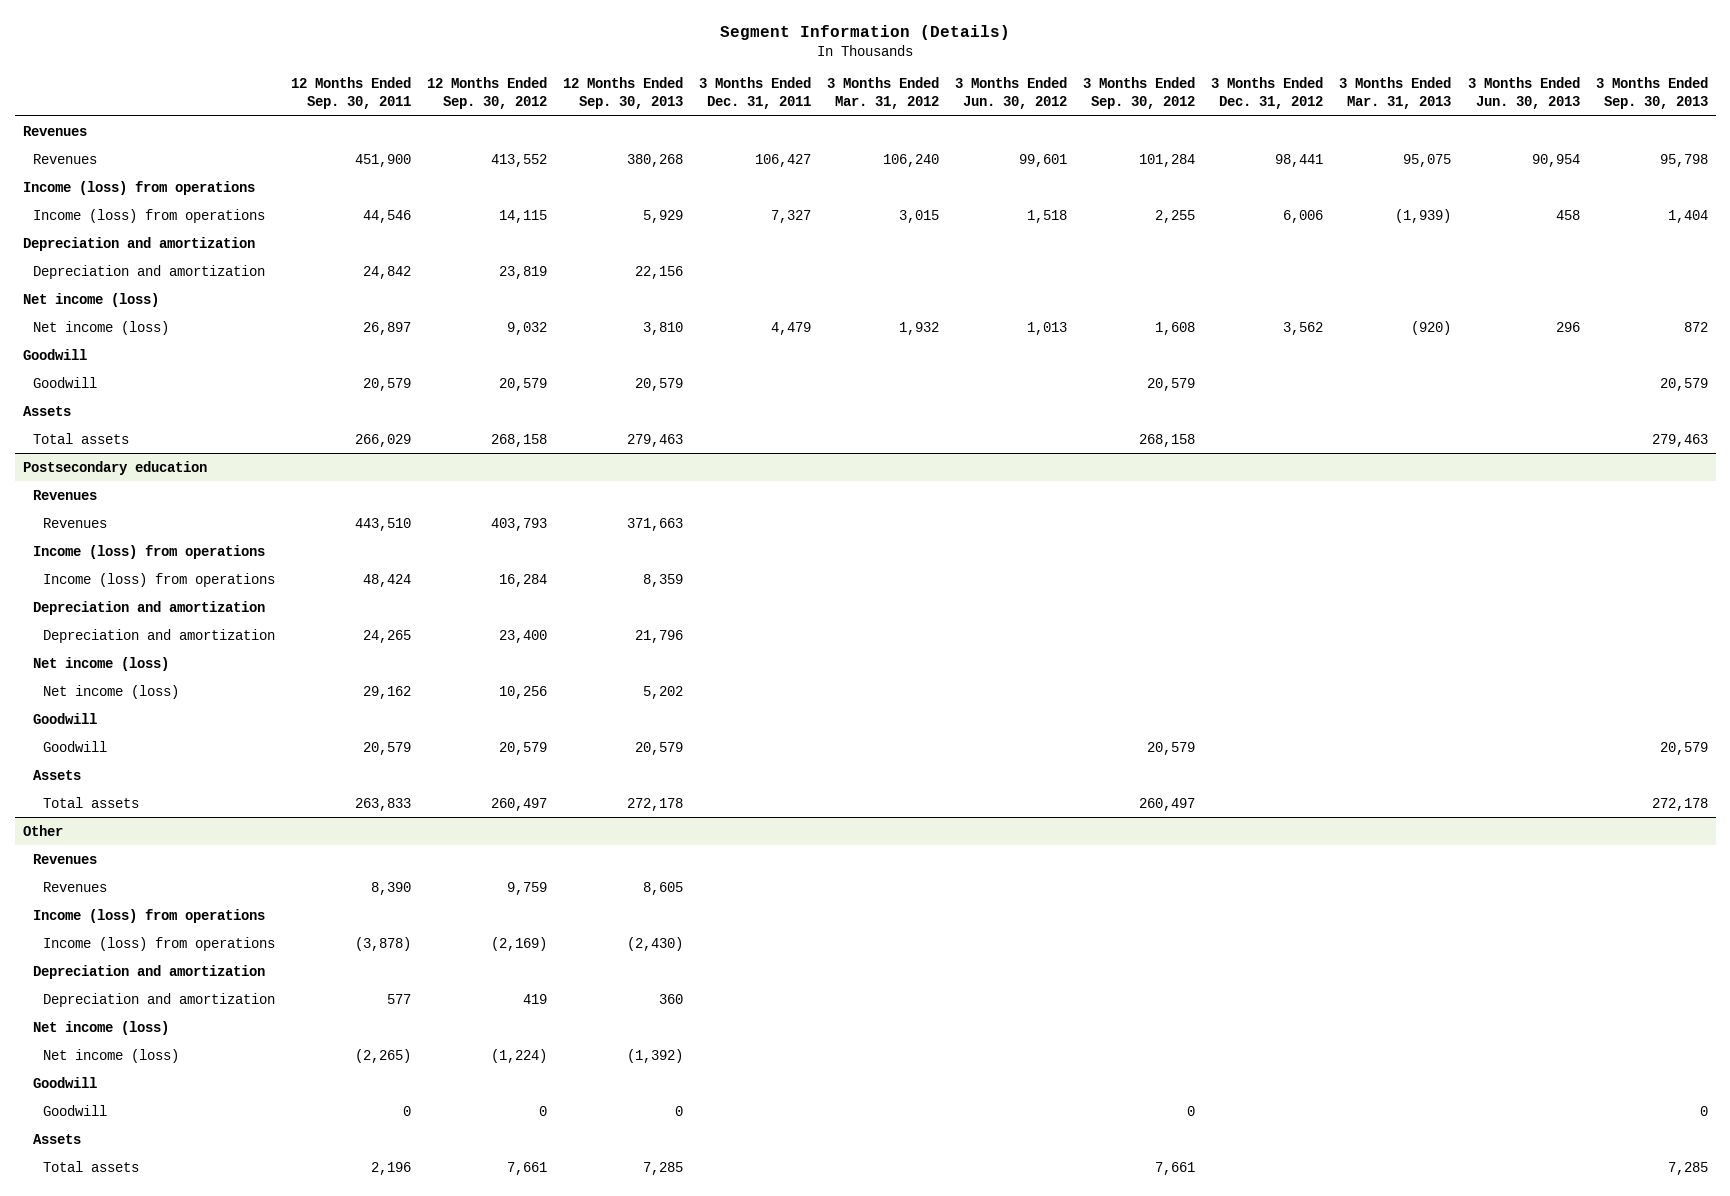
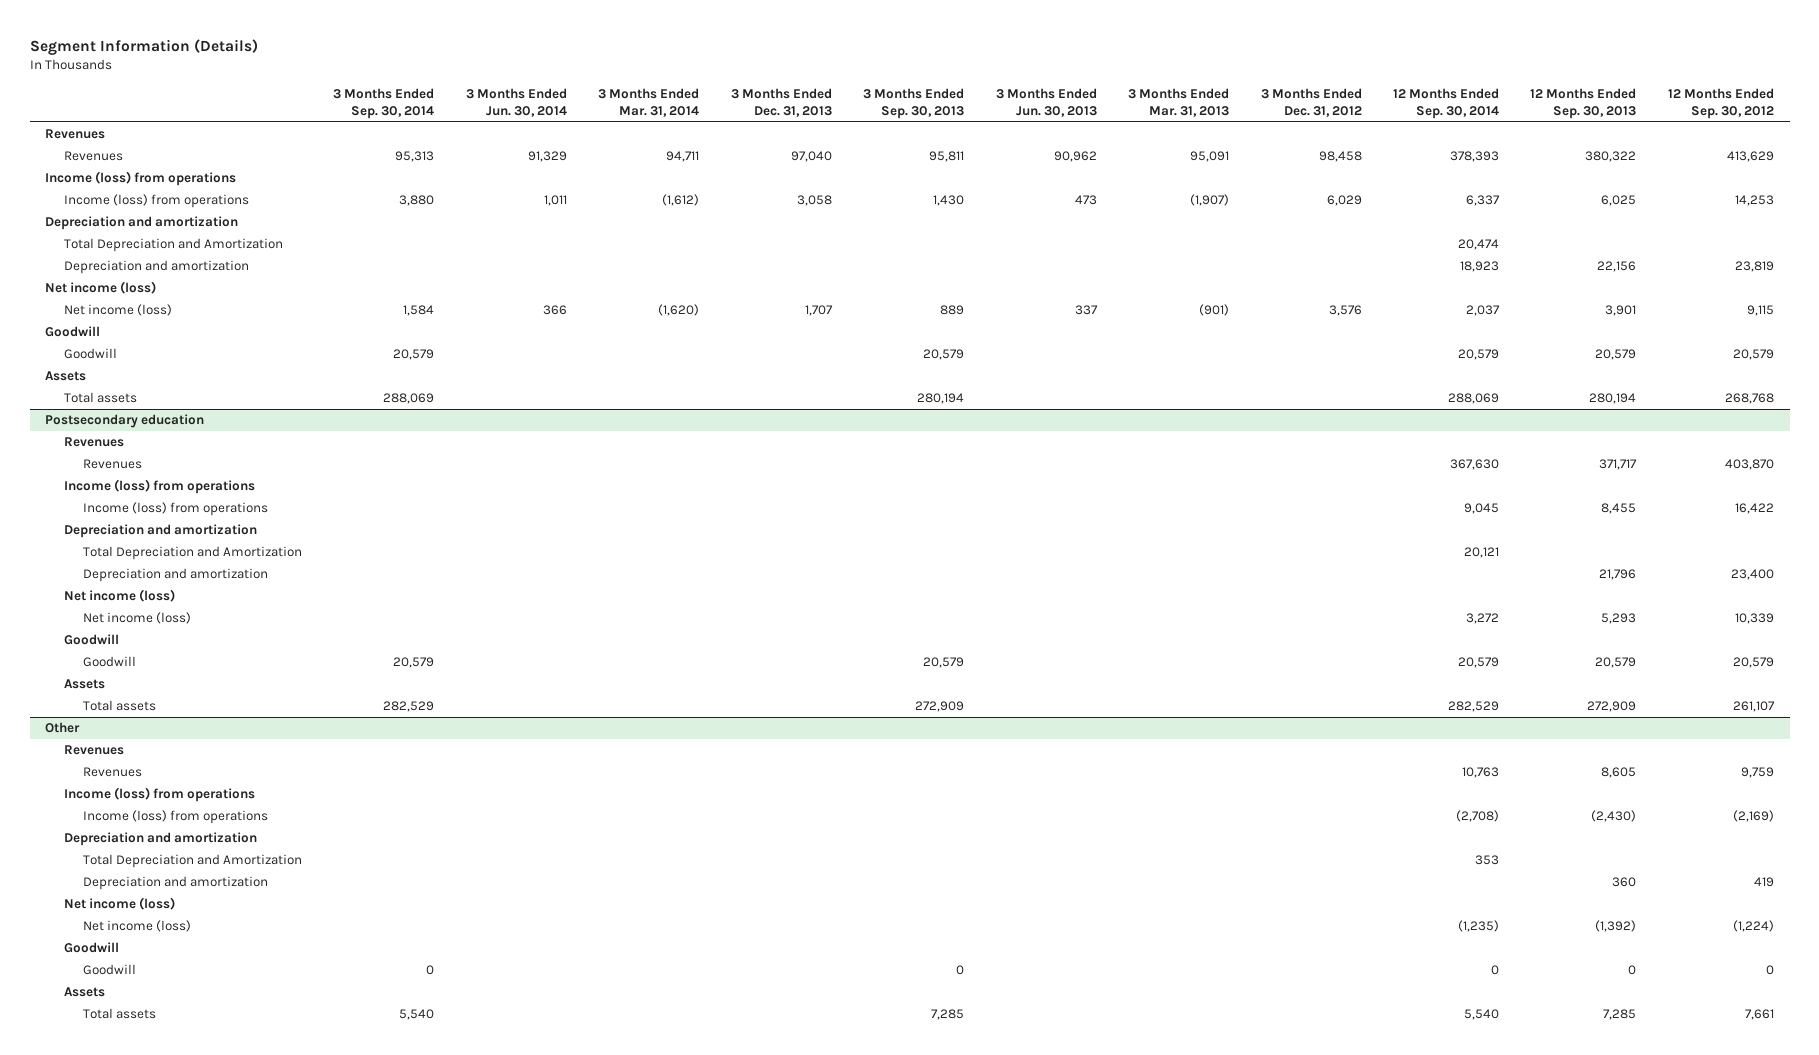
[291,77,412,110] 12 Months Ended Sep. 30, 2011 -> none
[699,77,812,110] 3 Months Ended Dec. 31, 2011 -> none
[827,77,940,110] 3 Months Ended Mar. 31, 2012 -> none
[955,77,1068,110] 3 Months Ended Jun. 30, 2012 -> none
[1083,77,1196,110] 3 Months Ended Sep. 30, 2012 -> none
none -> [333,87,435,119] 3 Months Ended Sep. 30, 2014
none -> [465,87,567,117] 3 Months Ended Jun. 30, 2014
none -> [598,87,700,117] 3 Months Ended Mar. 31, 2014
none -> [730,87,832,117] 3 Months Ended Dec. 31, 2013
none -> [1393,87,1500,119] 12 Months Ended Sep. 30, 2014
[491,153,548,167] 413,552 -> [1726,151,1774,163] 413,629
[627,153,684,167] 380,268 -> [1585,151,1637,163] 380,322
[1275,153,1324,167] 98,441 -> [1318,151,1362,163] 98,458
[1403,153,1452,167] 95,075 -> [1190,151,1230,163] 95,091
[1531,153,1580,167] 90,954 -> [1053,151,1097,163] 90,962
[1659,153,1708,167] 95,798 -> [929,151,965,163] 95,811
[499,209,548,223] 14,115 -> [1734,195,1774,207] 14,253
[643,209,684,223] 5,929 -> [1601,195,1637,207] 6,025
[1283,209,1324,223] 6,006 -> [1326,195,1362,207] 6,029
[1395,208,1452,223] (1,939) -> [1190,194,1230,207] (1,907)
[1555,209,1580,220] 458 -> [1074,195,1097,206] 473
[1667,209,1708,223] 1,404 -> [933,195,965,207] 1,430
none -> [64,238,284,253] Total Depreciation and Amortization
[507,321,548,335] 9,032 -> [1746,305,1774,317] 9,115
[643,321,684,335] 3,810 -> [1605,305,1637,317] 3,901
[1283,321,1324,335] 3,562 -> [1328,305,1362,317] 3,576
[1411,320,1452,335] (920) -> [1199,304,1230,317] (901)
[1555,321,1580,332] 296 -> [1074,305,1098,316] 337
[1683,321,1708,332] 872 -> [940,305,965,316] 889
[491,433,548,447] 268,158 -> [1724,393,1774,405] 268,768
[627,433,684,447] 279,463 -> [1589,393,1637,405] 280,194
[1651,433,1708,447] 279,463 -> [917,393,965,405] 280,194
[491,517,548,531] 403,793 -> [1724,459,1774,471] 403,870
[627,517,684,531] 371,663 -> [1599,459,1638,471] 371,717
[499,573,548,587] 16,284 -> [1734,503,1774,515] 16,422
[643,573,684,587] 8,359 -> [1601,503,1637,515] 8,455
none -> [82,546,302,561] Total Depreciation and Amortization
[499,685,548,699] 10,256 -> [1734,613,1774,625] 10,339
[643,685,684,699] 5,202 -> [1601,613,1637,625] 5,293
[491,797,548,811] 260,497 -> [1732,701,1775,713] 261,107
[627,797,684,811] 272,178 -> [1587,701,1637,713] 272,909
[1651,797,1708,811] 272,178 -> [915,701,965,713] 272,909
none -> [82,854,302,869] Total Depreciation and Amortization

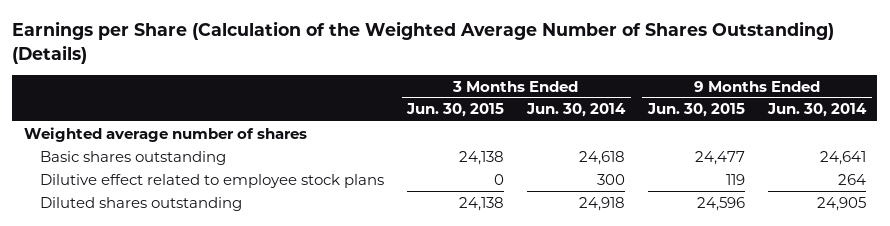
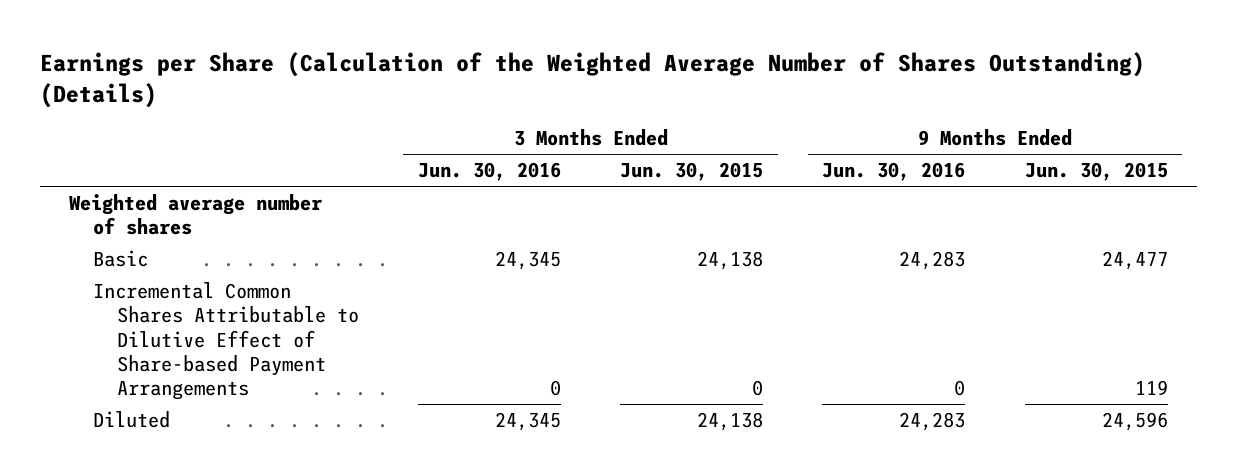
[526,103,627,118] Jun. 30, 2014 -> none
[766,103,867,118] Jun. 30, 2014 -> none
none -> [418,162,562,182] Jun. 30, 2016
none -> [822,162,966,182] Jun. 30, 2016
[40,150,227,165] Basic shares outstanding -> [93,250,149,268] Basic
[40,173,385,188] Dilutive effect related to employee stock plans -> [93,282,359,401] Incremental Common Shares Attributable to Dilutive Effect of Share-based Payment Arrangements
[40,196,243,211] Diluted shares outstanding -> [93,411,171,429] Diluted

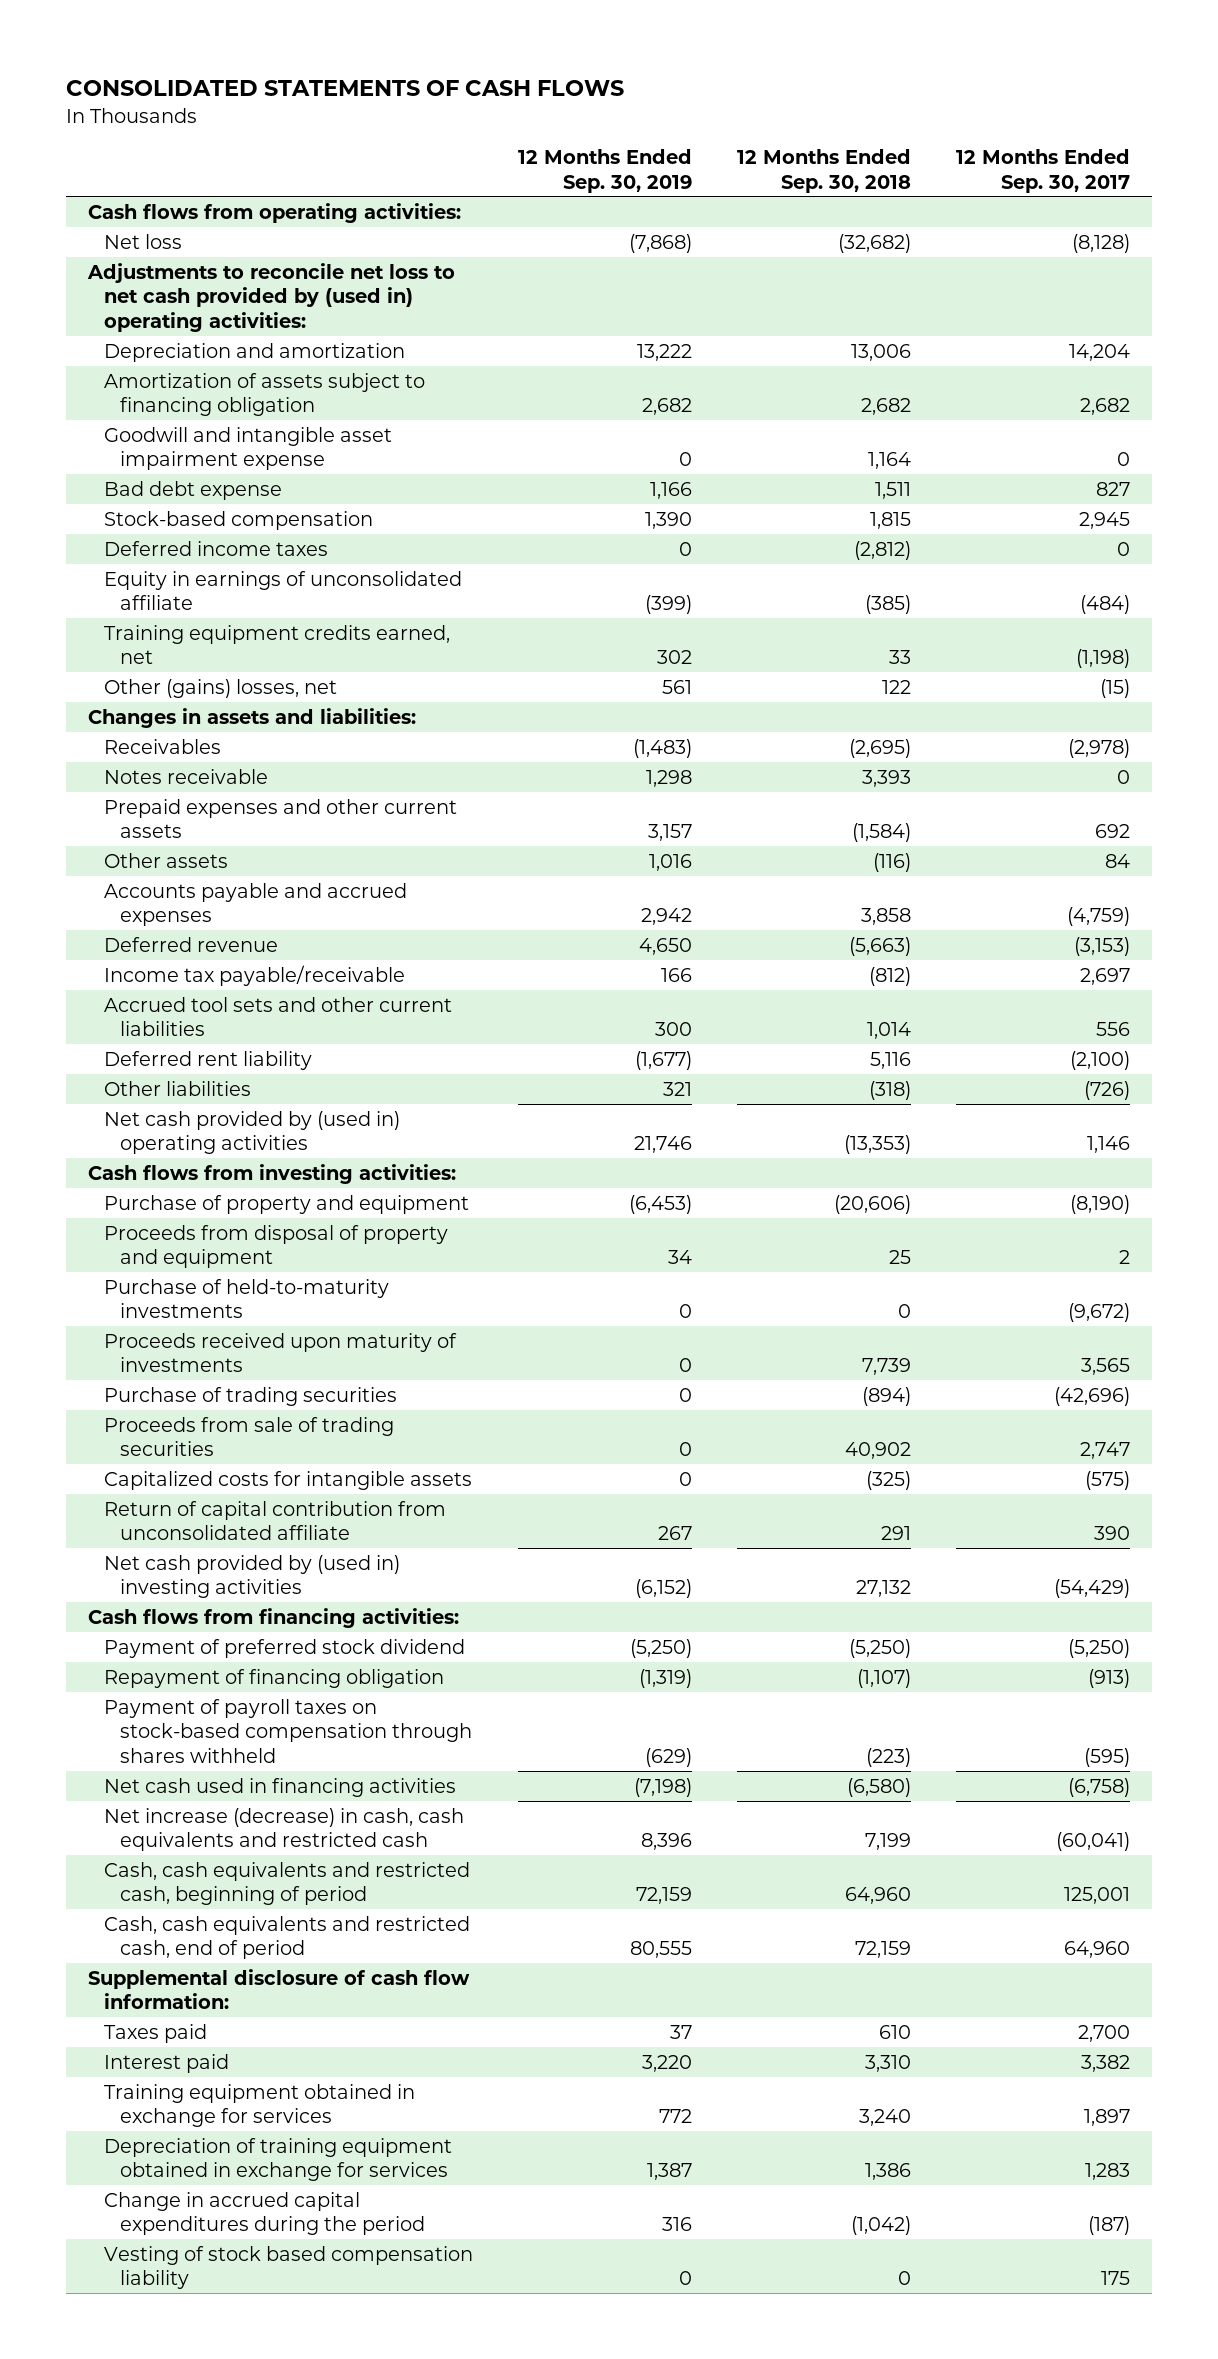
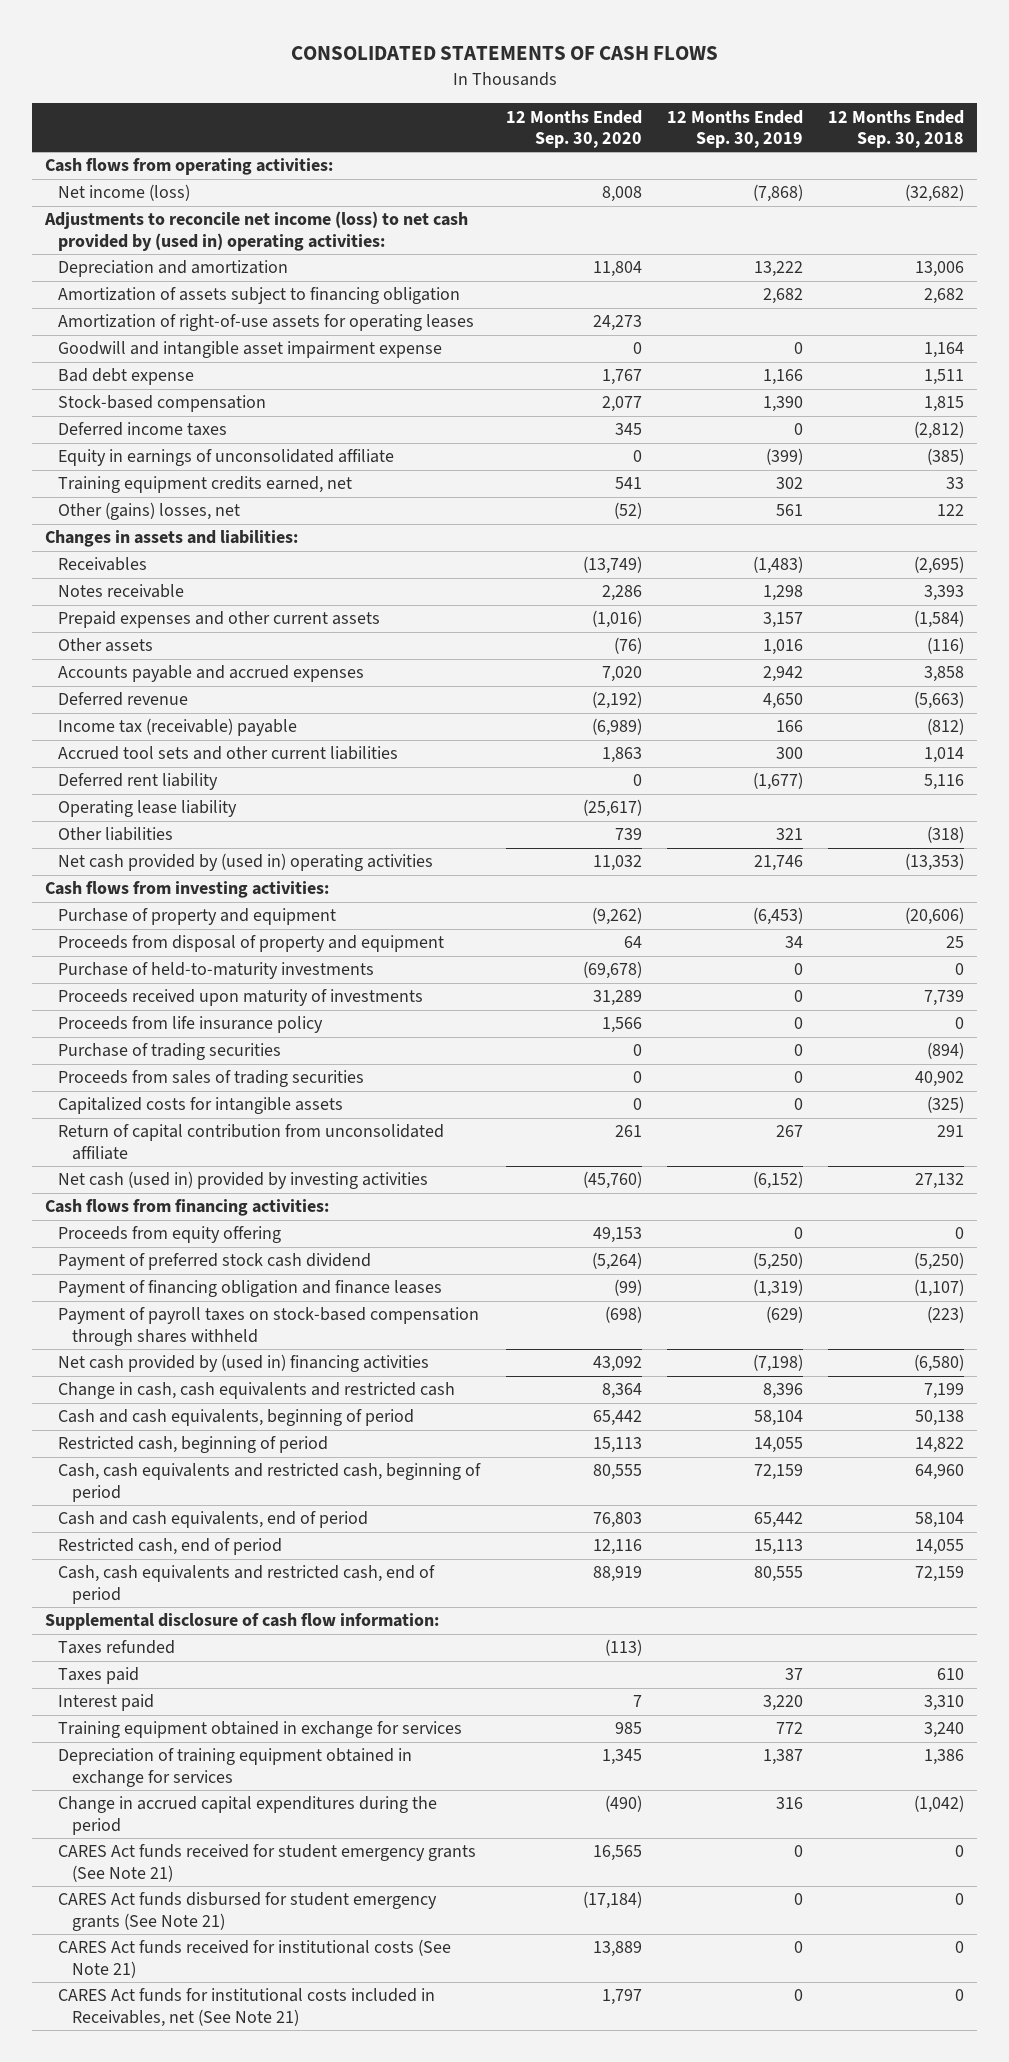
[955,148,1130,193] 12 Months Ended Sep. 30, 2017 -> none
none -> [505,109,642,148] 12 Months Ended Sep. 30, 2020
[104,233,183,249] Net loss -> [58,184,191,202] Net income (loss)
[86,262,455,332] Adjustments to reconcile net loss to net cash provided by (used in) operating activities: -> [43,211,468,251] Adjustments to reconcile net income (loss) to net cash provided by (used in) operating activities:
none -> [58,314,475,332] Amortization of right-of-use assets for operating leases
[104,964,406,986] Income tax payable/receivable -> [58,718,298,737] Income tax (receivable) payable
none -> [58,800,238,818] Operating lease liability
none -> [58,1016,324,1034] Proceeds from life insurance policy
[104,1416,395,1457] Proceeds from sale of trading securities -> [58,1070,365,1088] Proceeds from sales of trading securities
[104,1554,401,1599] Net cash provided by (used in) investing activities -> [58,1171,429,1190] Net cash (used in) provided by investing activities
none -> [58,1226,282,1244] Proceeds from equity offering
[104,1638,466,1658] Payment of preferred stock dividend -> [58,1253,372,1271] Payment of preferred stock cash dividend
[104,1668,445,1688] Repayment of financing obligation -> [58,1280,443,1298] Payment of financing obligation and finance leases
[104,1777,457,1797] Net cash used in financing activities -> [58,1354,430,1373] Net cash provided by (used in) financing activities
[104,1807,465,1852] Net increase (decrease) in cash, cash equivalents and restricted cash -> [58,1382,456,1400] Change in cash, cash equivalents and restricted cash
none -> [58,1409,415,1427] Cash and cash equivalents, beginning of period
none -> [58,1436,329,1454] Restricted cash, beginning of period
none -> [58,1511,369,1529] Cash and cash equivalents, end of period
none -> [58,1538,283,1556] Restricted cash, end of period
none -> [58,1640,176,1655] Taxes refunded
[104,2245,474,2290] Vesting of stock based compensation liability -> none
none -> [58,1844,477,1882] CARES Act funds received for student emergency grants (See Note 21)
none -> [58,1892,438,1931] CARES Act funds disbursed for student emergency grants (See Note 21)
none -> [58,1939,452,1978] CARES Act funds received for institutional costs (See Note 21)
none -> [58,1988,436,2027] CARES Act funds for institutional costs included in Receivables, net (See Note 21)

